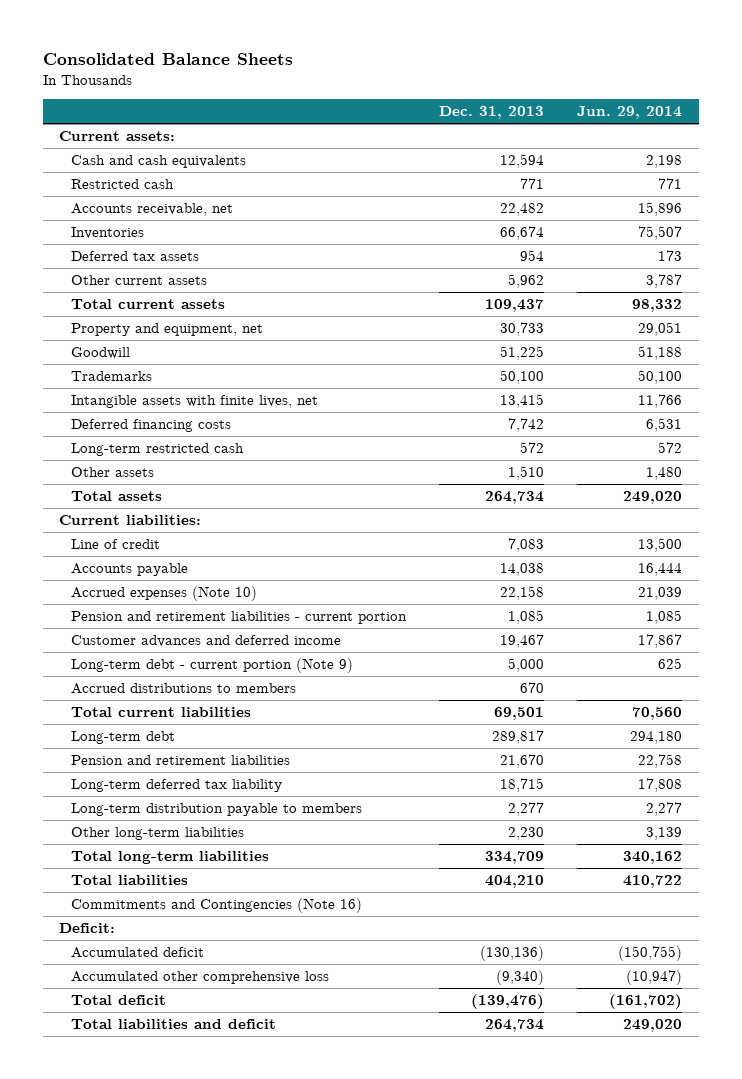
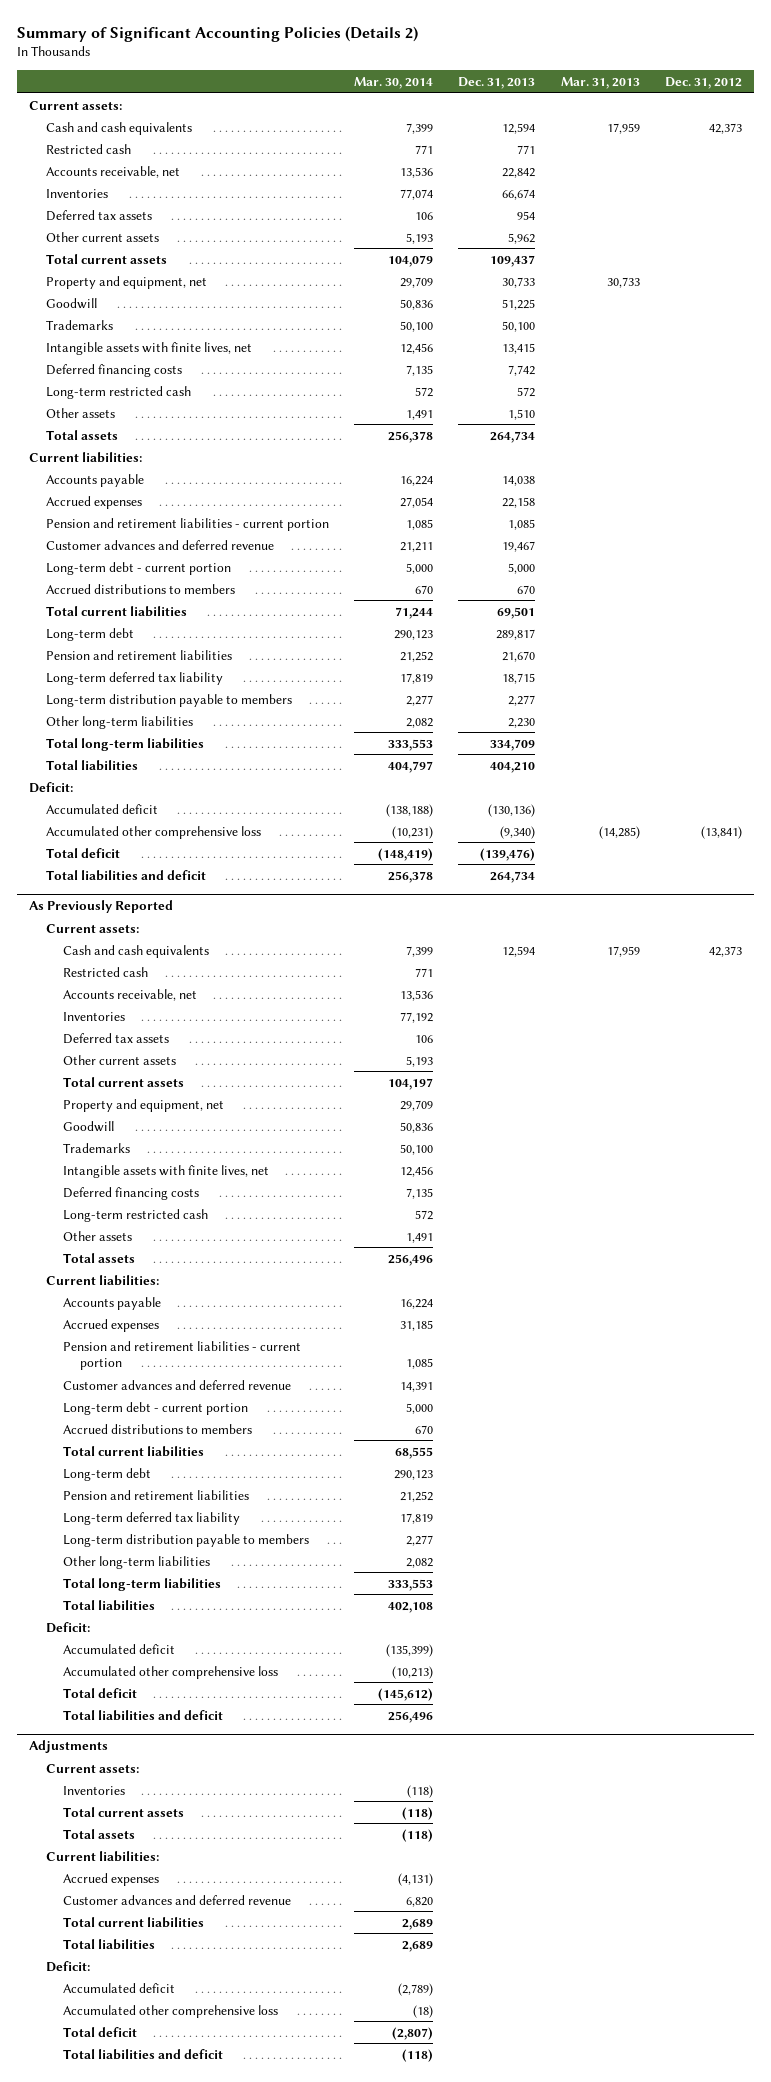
[42,53,293,66] Consolidated Balance Sheets -> [16,25,418,42] Summary of Significant Accounting Policies (Details 2)
[577,106,683,120] Jun. 29, 2014 -> none
none -> [354,76,434,89] Mar. 30, 2014
none -> [560,76,640,89] Mar. 31, 2013
none -> [664,76,742,89] Dec. 31, 2012
[499,203,544,217] 22,482 -> [502,167,536,178] 22,842
[70,539,160,550] Line of credit -> none
[70,586,257,602] Accrued expenses (Note 10) -> [46,495,143,509] Accrued expenses
[70,635,341,648] Customer advances and deferred income -> [46,539,275,550] Customer advances and deferred revenue
[70,658,353,674] Long-term debt - current portion (Note 9) -> [46,561,232,575] Long-term debt - current portion
[70,898,362,914] Commitments and Contingencies (Note 16) -> none
none -> [29,900,174,914] As Previously Reported
none -> [46,923,140,933] Current assets:
none -> [63,944,210,958] Cash and cash equivalents
none -> [63,966,149,977] Restricted cash
none -> [63,988,198,1001] Accounts receivable, net
none -> [63,1011,126,1021] Inventories
none -> [63,1032,170,1044] Deferred tax assets
none -> [63,1054,177,1065] Other current assets
none -> [63,1076,185,1087] Total current assets
none -> [63,1098,225,1112] Property and equipment, net
none -> [63,1120,115,1132] Goodwill
none -> [63,1142,131,1153] Trademarks
none -> [63,1164,270,1178] Intangible assets with finite lives, net
none -> [63,1186,200,1200] Deferred financing costs
none -> [63,1208,209,1222] Long-term restricted cash
none -> [63,1230,133,1241] Other assets
none -> [63,1252,136,1263] Total assets
none -> [46,1274,160,1286] Current liabilities:
none -> [63,1296,162,1310] Accounts payable
none -> [63,1318,160,1332] Accrued expenses
none -> [63,1340,302,1371] Pension and retirement liabilities - current portion
none -> [63,1379,292,1390] Customer advances and deferred revenue
none -> [63,1401,249,1415] Long-term debt - current portion
none -> [63,1423,253,1434] Accrued distributions to members
none -> [63,1445,205,1457] Total current liabilities
none -> [63,1467,152,1481] Long-term debt
none -> [63,1489,250,1500] Pension and retirement liabilities
none -> [63,1511,241,1525] Long-term deferred tax liability
none -> [63,1533,310,1547] Long-term distribution payable to members
none -> [63,1555,211,1569] Other long-term liabilities
none -> [63,1577,222,1591] Total long-term liabilities
none -> [63,1599,156,1611] Total liabilities
none -> [46,1621,91,1633] Deficit:
none -> [63,1643,176,1654] Accumulated deficit
none -> [63,1665,279,1679] Accumulated other comprehensive loss
none -> [63,1687,138,1698] Total deficit
none -> [63,1709,224,1721] Total liabilities and deficit
none -> [29,1740,109,1754] Adjustments
none -> [46,1763,140,1773] Current assets:
none -> [63,1785,126,1795] Inventories
none -> [63,1806,185,1817] Total current assets
none -> [63,1828,136,1839] Total assets
none -> [46,1850,160,1862] Current liabilities:
none -> [63,1872,160,1886] Accrued expenses
none -> [63,1894,292,1905] Customer advances and deferred revenue
none -> [63,1916,205,1928] Total current liabilities
none -> [63,1938,156,1950] Total liabilities
none -> [46,1960,91,1972] Deficit:
none -> [63,1982,176,1993] Accumulated deficit
none -> [63,2004,279,2018] Accumulated other comprehensive loss
none -> [63,2026,138,2037] Total deficit
none -> [63,2048,224,2060] Total liabilities and deficit

